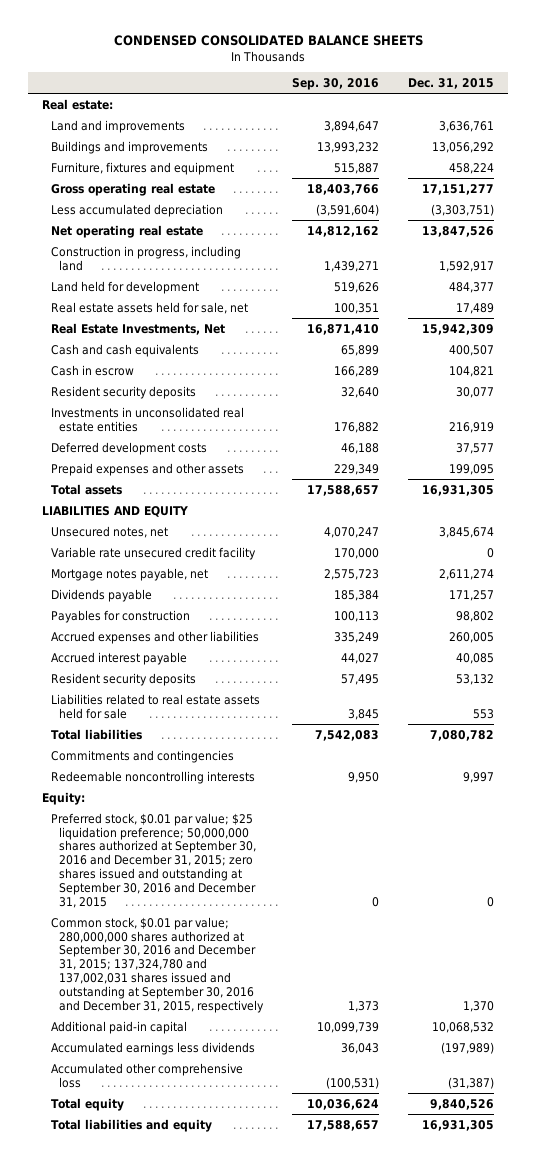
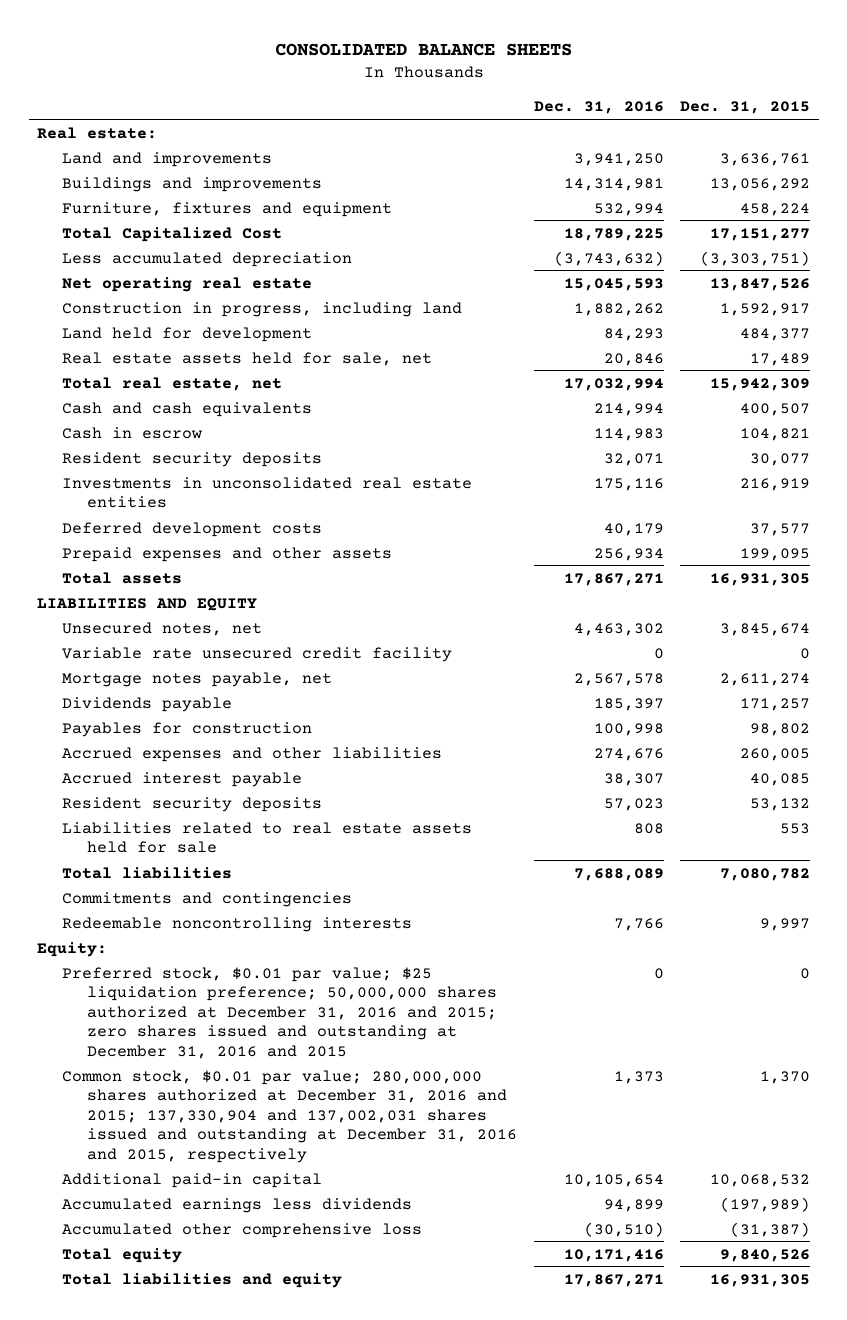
[113,35,423,47] CONDENSED CONSOLIDATED BALANCE SHEETS -> [274,42,572,56] CONSOLIDATED BALANCE SHEETS
[292,77,380,90] Sep. 30, 2016 -> none
none -> [533,101,664,115] Dec. 31, 2016
[50,182,215,196] Gross operating real estate -> [62,226,283,242] Total Capitalized Cost
[50,322,225,335] Real Estate Investments, Net -> [62,376,283,391] Total real estate, net
[50,812,257,908] Preferred stock, $0.01 par value; $25 liquidation preference; 50,000,000 shares authorized at September 30, 2016 and December 31, 2015; zero shares issued and outstanding at September 30, 2016 and December 31, 2015 -> [62,966,497,1059] Preferred stock, $0.01 par value; $25 liquidation preference; 50,000,000 shares authorized at December 31, 2016 and 2015; zero shares issued and outstanding at December 31, 2016 and 2015
[50,916,265,1013] Common stock, $0.01 par value; 280,000,000 shares authorized at September 30, 2016 and December 31, 2015; 137,324,780 and 137,002,031 shares issued and outstanding at September 30, 2016 and December 31, 2015, respectively -> [62,1069,517,1163] Common stock, $0.01 par value; 280,000,000 shares authorized at December 31, 2016 and 2015; 137,330,904 and 137,002,031 shares issued and outstanding at December 31, 2016 and 2015, respectively

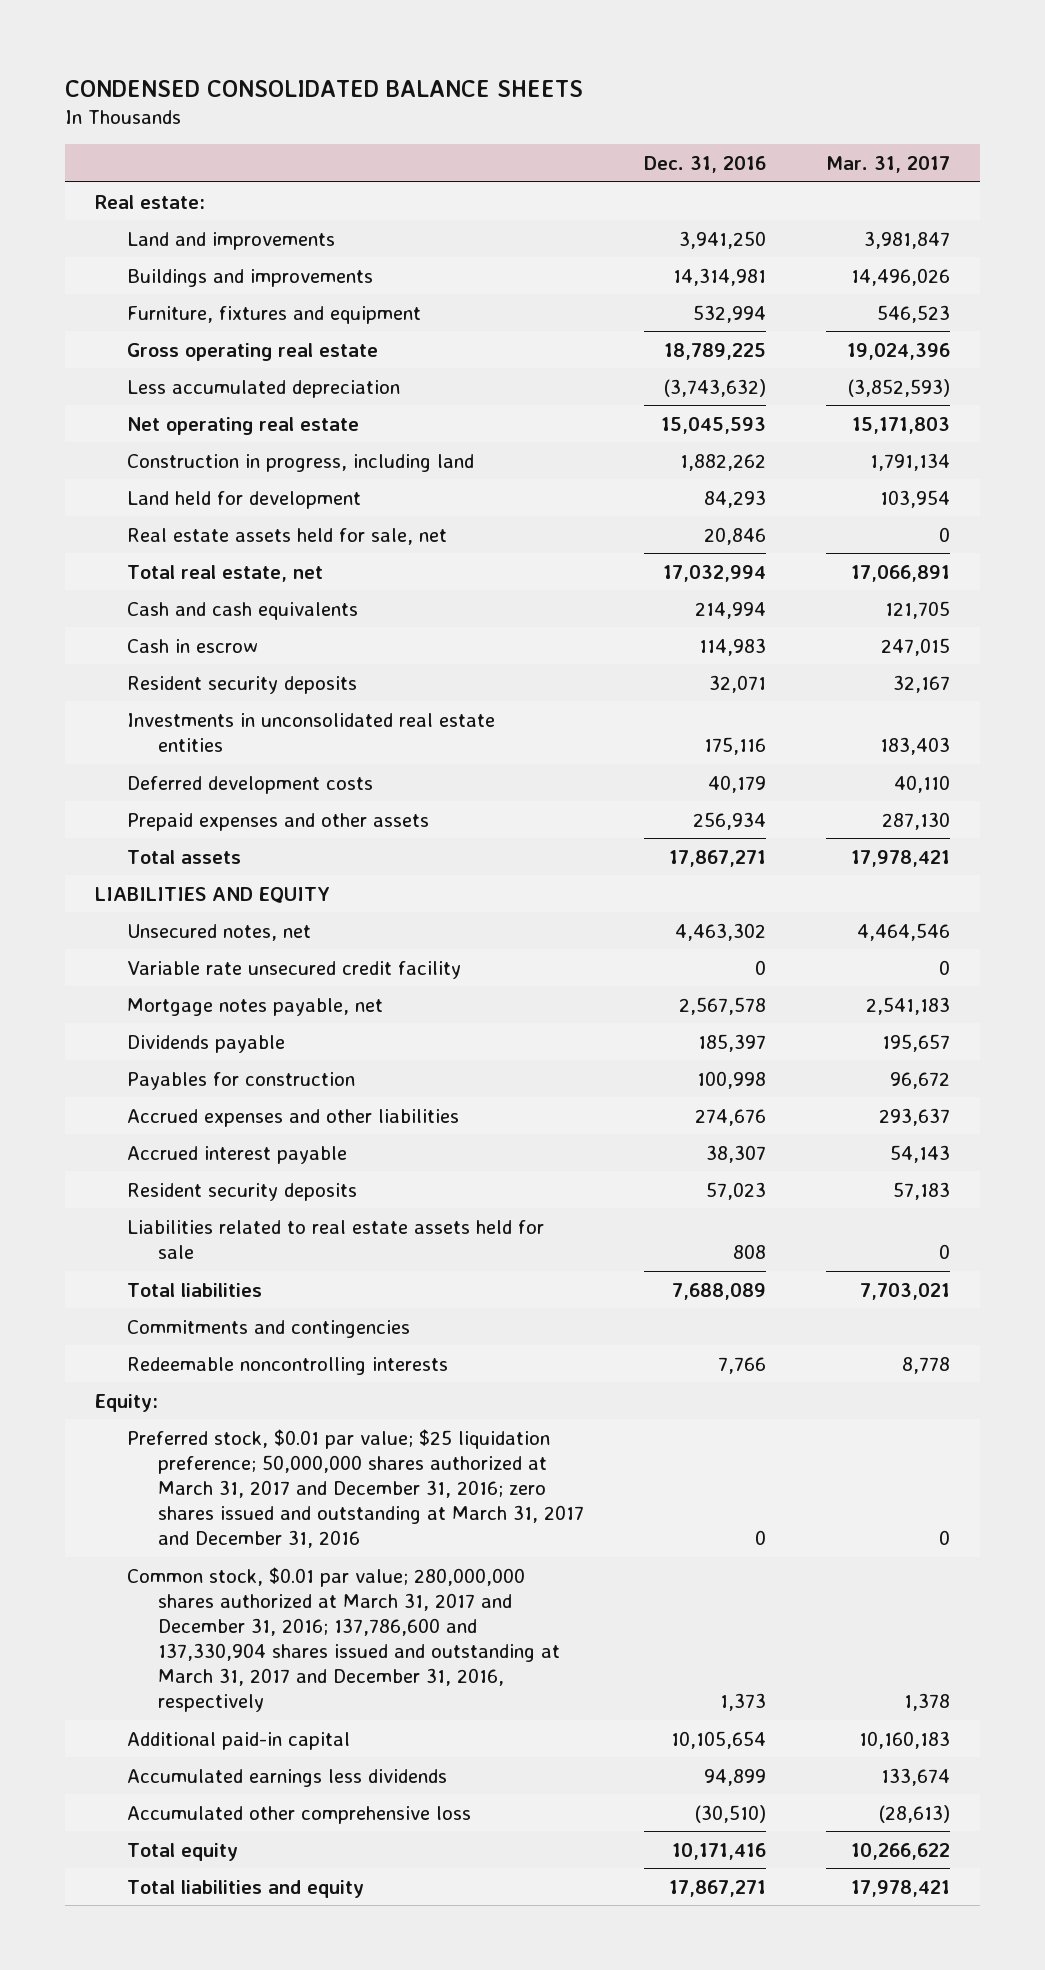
[274,42,572,56] CONSOLIDATED BALANCE SHEETS -> [65,79,584,97] CONDENSED CONSOLIDATED BALANCE SHEETS
[680,101,811,115] Dec. 31, 2015 -> none
none -> [825,156,950,174] Mar. 31, 2017
[62,226,283,242] Total Capitalized Cost -> [126,342,378,361] Gross operating real estate
[62,966,497,1059] Preferred stock, $0.01 par value; $25 liquidation preference; 50,000,000 shares authorized at December 31, 2016 and 2015; zero shares issued and outstanding at December 31, 2016 and 2015 -> [126,1428,585,1549] Preferred stock, $0.01 par value; $25 liquidation preference; 50,000,000 shares authorized at March 31, 2017 and December 31, 2016; zero shares issued and outstanding at March 31, 2017 and December 31, 2016
[62,1069,517,1163] Common stock, $0.01 par value; 280,000,000 shares authorized at December 31, 2016 and 2015; 137,330,904 and 137,002,031 shares issued and outstanding at December 31, 2016 and 2015, respectively -> [126,1566,561,1713] Common stock, $0.01 par value; 280,000,000 shares authorized at March 31, 2017 and December 31, 2016; 137,786,600 and 137,330,904 shares issued and outstanding at March 31, 2017 and December 31, 2016, respectively

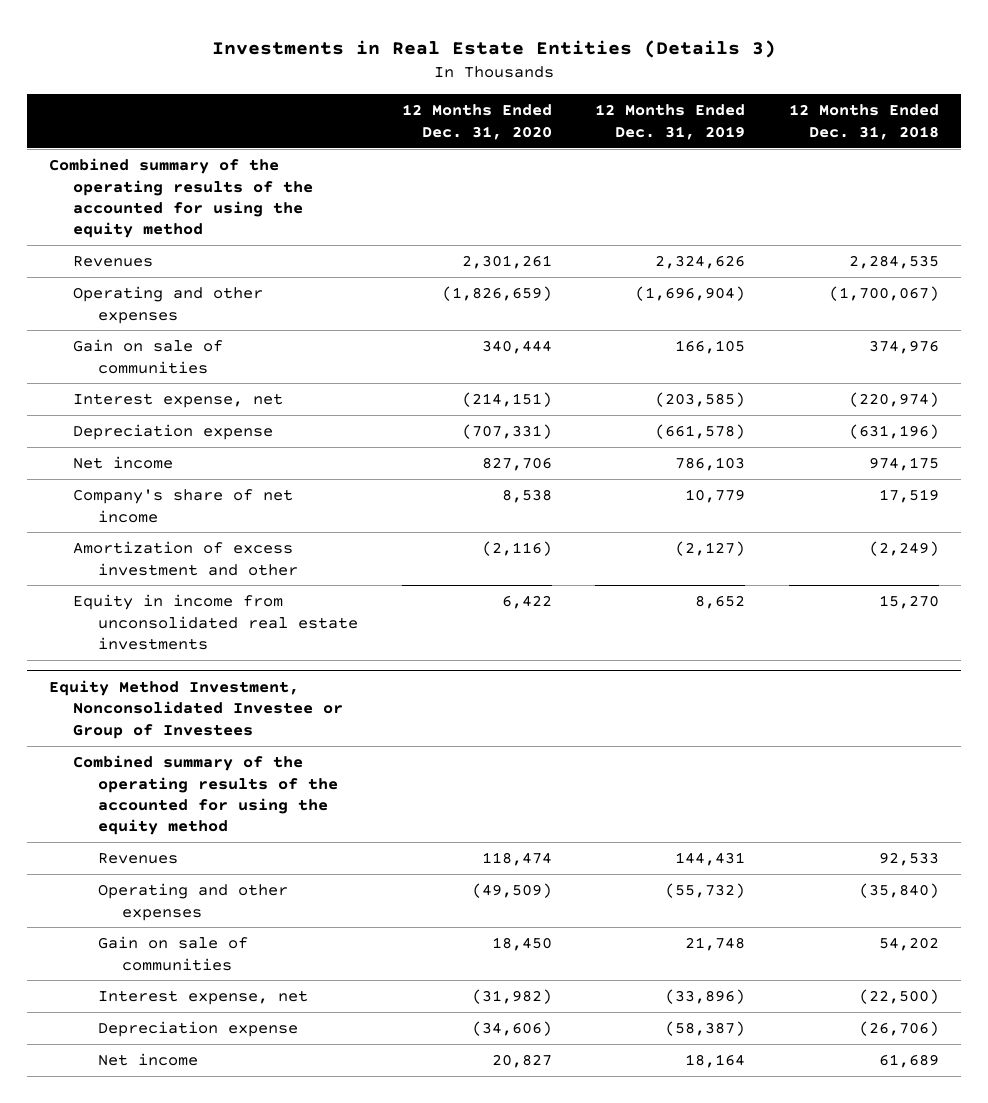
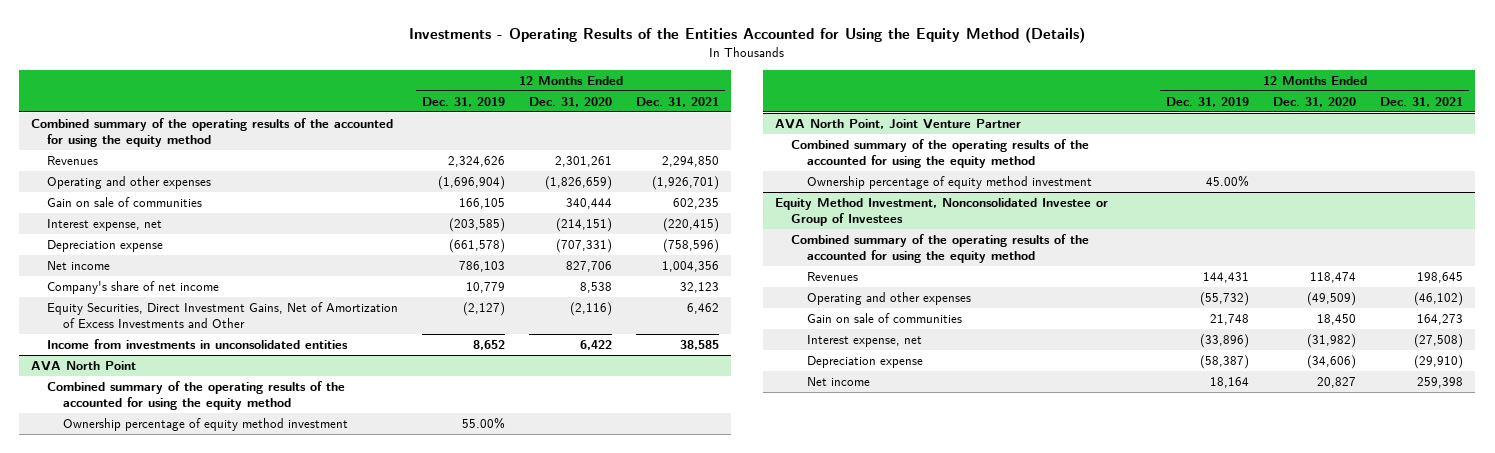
[211,39,776,58] Investments in Real Estate Entities (Details 3) -> [409,27,1086,44] Investments - Operating Results of the Entities Accounted for Using the Equity Method (Details)
[789,104,940,140] 12 Months Ended Dec. 31, 2018 -> none
none -> [636,96,720,107] Dec. 31, 2021
[73,541,298,576] Amortization of excess investment and other -> [47,302,399,329] Equity Securities, Direct Investment Gains, Net of Amortization of Excess Investments and Other
[73,594,358,650] Equity in income from unconsolidated real estate investments -> [47,339,349,350] Income from investments in unconsolidated entities
none -> [31,361,137,372] AVA North Point
none -> [47,381,346,411] Combined summary of the operating results of the accounted for using the equity method
none -> [62,418,348,432] Ownership percentage of equity method investment
none -> [775,119,1022,130] AVA North Point, Joint Venture Partner
none -> [791,139,1090,169] Combined summary of the operating results of the accounted for using the equity method
none -> [806,176,1092,190] Ownership percentage of equity method investment

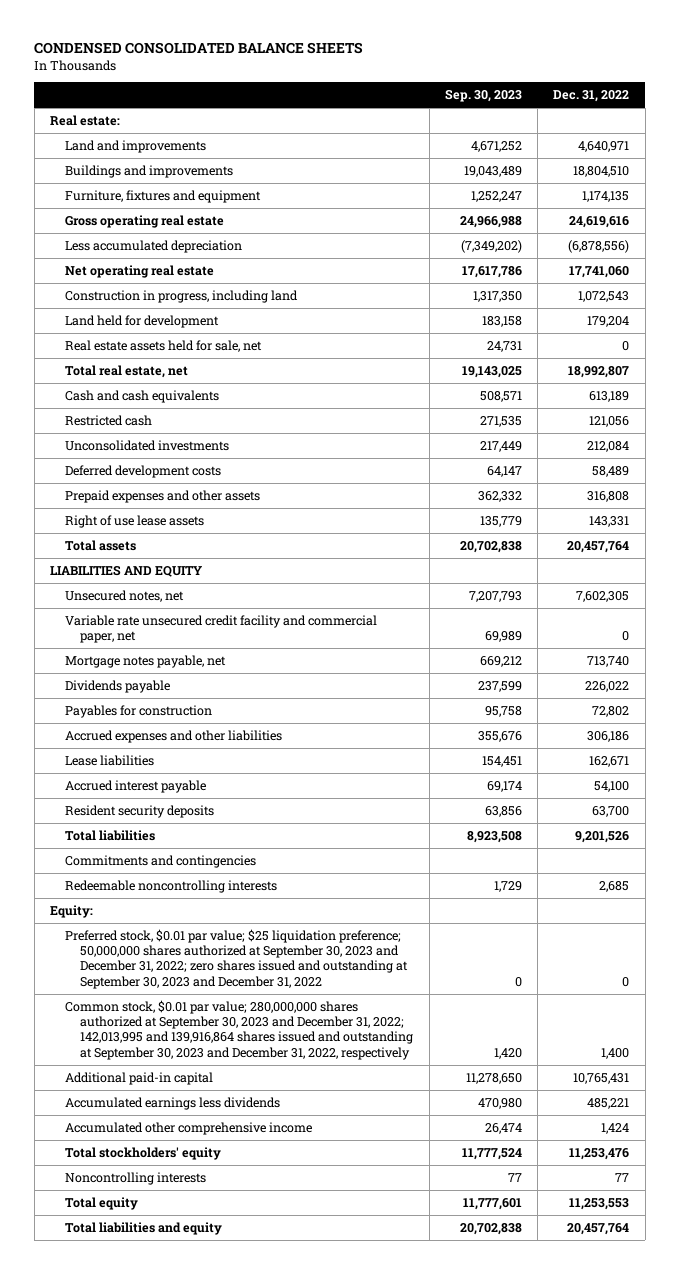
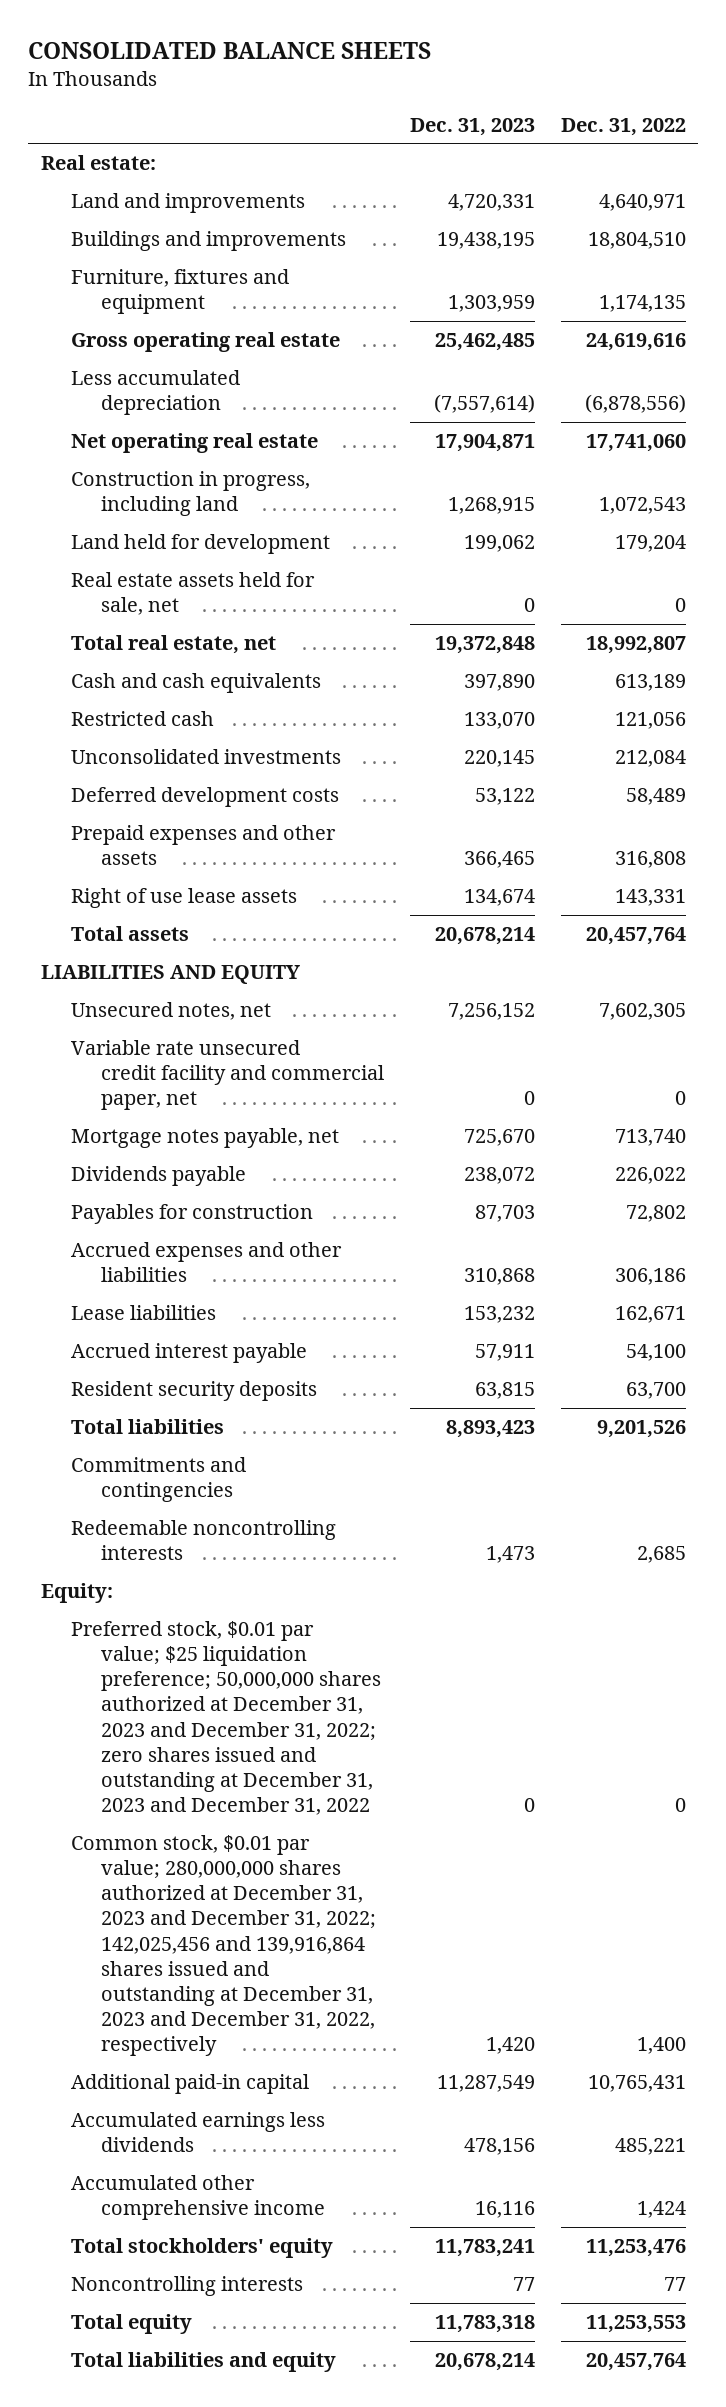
[34,42,364,55] CONDENSED CONSOLIDATED BALANCE SHEETS -> [27,41,431,59] CONSOLIDATED BALANCE SHEETS
[444,89,522,103] Sep. 30, 2023 -> none
none -> [409,117,535,136] Dec. 31, 2023
[65,928,409,989] Preferred stock, $0.01 par value; $25 liquidation preference; 50,000,000 shares authorized at September 30, 2023 and December 31, 2022; zero shares issued and outstanding at September 30, 2023 and December 31, 2022 -> [70,1620,382,1816] Preferred stock, $0.01 par value; $25 liquidation preference; 50,000,000 shares authorized at December 31, 2023 and December 31, 2022; zero shares issued and outstanding at December 31, 2023 and December 31, 2022
[65,999,414,1060] Common stock, $0.01 par value; 280,000,000 shares authorized at September 30, 2023 and December 31, 2022; 142,013,995 and 139,916,864 shares issued and outstanding at September 30, 2023 and December 31, 2022, respectively -> [70,1834,377,2057] Common stock, $0.01 par value; 280,000,000 shares authorized at December 31, 2023 and December 31, 2022; 142,025,456 and 139,916,864 shares issued and outstanding at December 31, 2023 and December 31, 2022, respectively

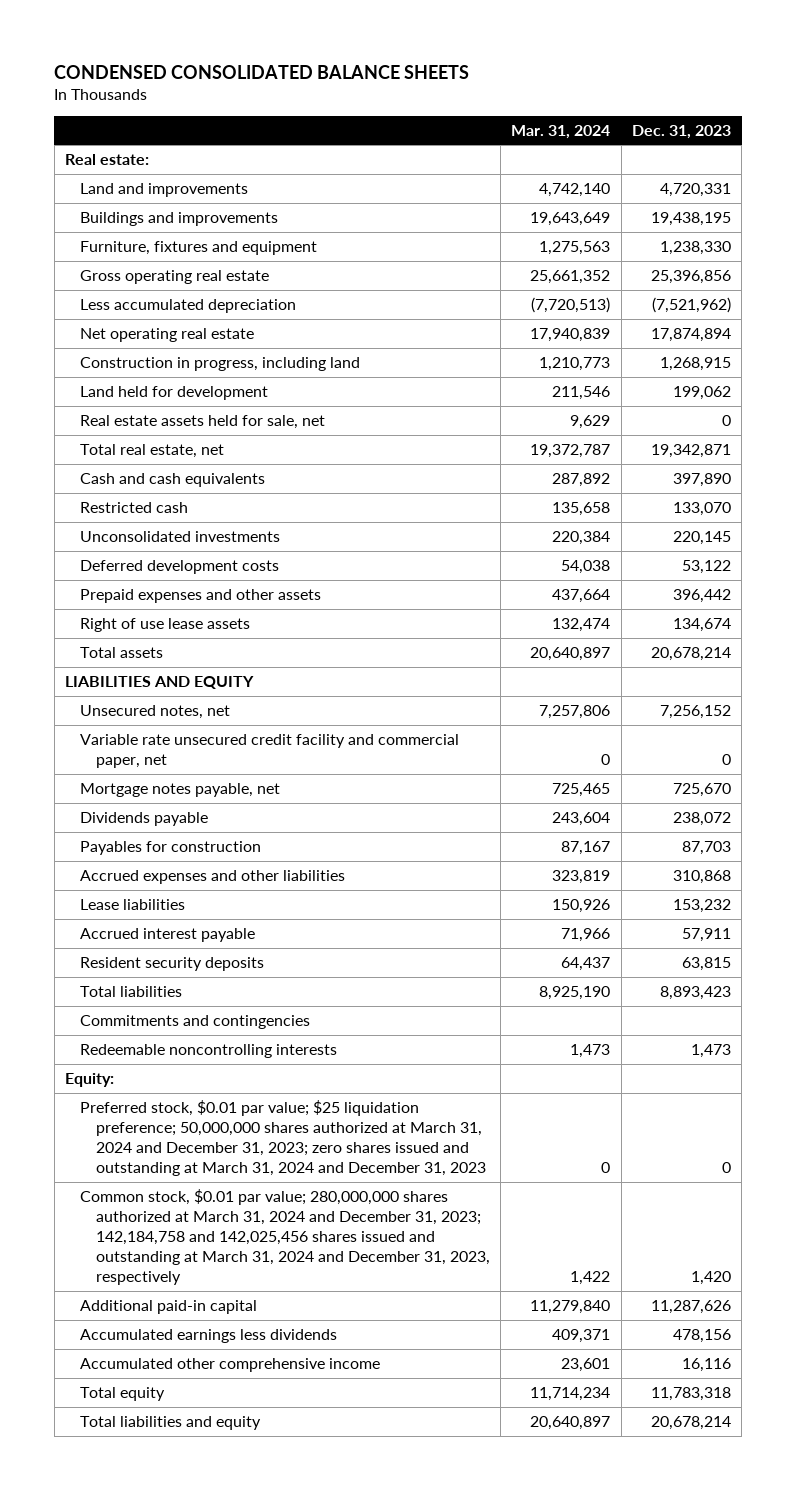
[27,41,431,59] CONSOLIDATED BALANCE SHEETS -> [54,64,470,79] CONDENSED CONSOLIDATED BALANCE SHEETS
[560,117,686,136] Dec. 31, 2022 -> none
none -> [511,124,611,139] Mar. 31, 2024
[447,295,535,313] 1,303,959 -> [659,240,731,255] 1,238,330
[434,332,535,351] 25,462,485 -> [650,269,731,284] 25,396,856
[433,394,535,414] (7,557,614) -> [651,296,731,313] (7,521,962)
[434,433,535,452] 17,904,871 -> [650,327,731,342] 17,874,894
[434,635,535,654] 19,372,848 -> [650,443,731,458] 19,342,871
[463,851,535,869] 366,465 -> [672,588,731,603] 396,442
[70,1620,382,1816] Preferred stock, $0.01 par value; $25 liquidation preference; 50,000,000 shares authorized at December 31, 2023 and December 31, 2022; zero shares issued and outstanding at December 31, 2023 and December 31, 2022 -> [80,1099,487,1177] Preferred stock, $0.01 par value; $25 liquidation preference; 50,000,000 shares authorized at March 31, 2024 and December 31, 2023; zero shares issued and outstanding at March 31, 2024 and December 31, 2023
[70,1834,377,2057] Common stock, $0.01 par value; 280,000,000 shares authorized at December 31, 2023 and December 31, 2022; 142,025,456 and 139,916,864 shares issued and outstanding at December 31, 2023 and December 31, 2022, respectively -> [80,1188,491,1286] Common stock, $0.01 par value; 280,000,000 shares authorized at March 31, 2024 and December 31, 2023; 142,184,758 and 142,025,456 shares issued and outstanding at March 31, 2024 and December 31, 2023, respectively
[436,2074,535,2092] 11,287,549 -> [650,1299,731,1314] 11,287,626
[70,2237,333,2258] Total stockholders' equity -> none
[70,2275,303,2296] Noncontrolling interests -> none

